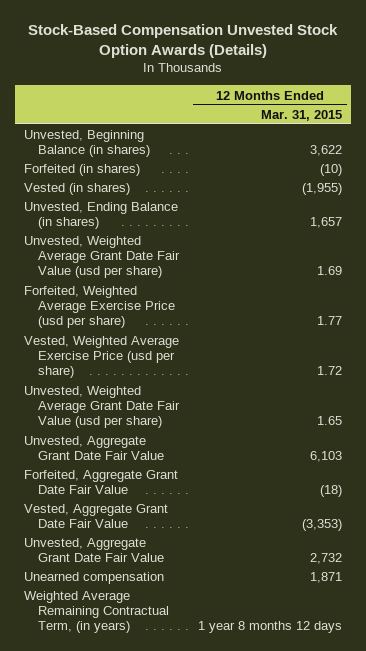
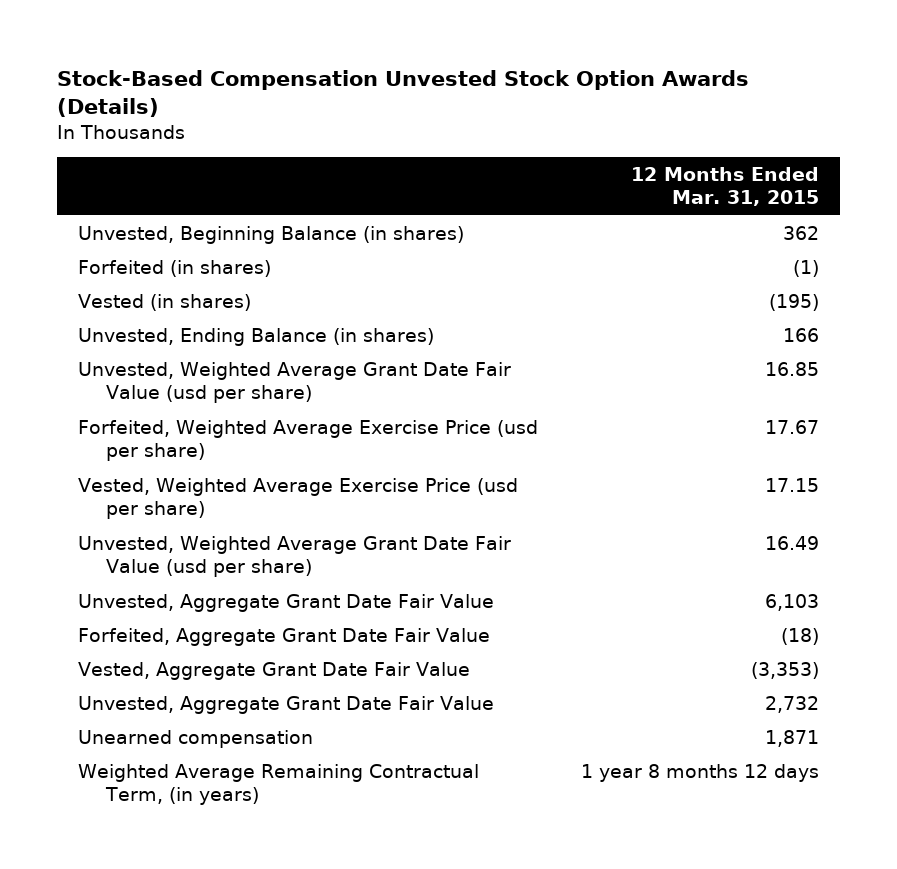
[309,145,342,157] 3,622 -> [782,225,819,240] 362
[319,164,342,177] (10) -> [792,259,819,277] (1)
[301,183,342,196] (1,955) -> [768,293,819,311] (195)
[309,217,342,229] 1,657 -> [782,327,819,342] 166
[316,266,342,276] 1.69 -> [764,361,819,376] 16.85
[316,316,342,326] 1.77 -> [764,419,819,434] 17.67
[316,366,342,376] 1.72 -> [764,477,819,492] 17.15
[316,416,342,426] 1.65 -> [764,535,819,550] 16.49

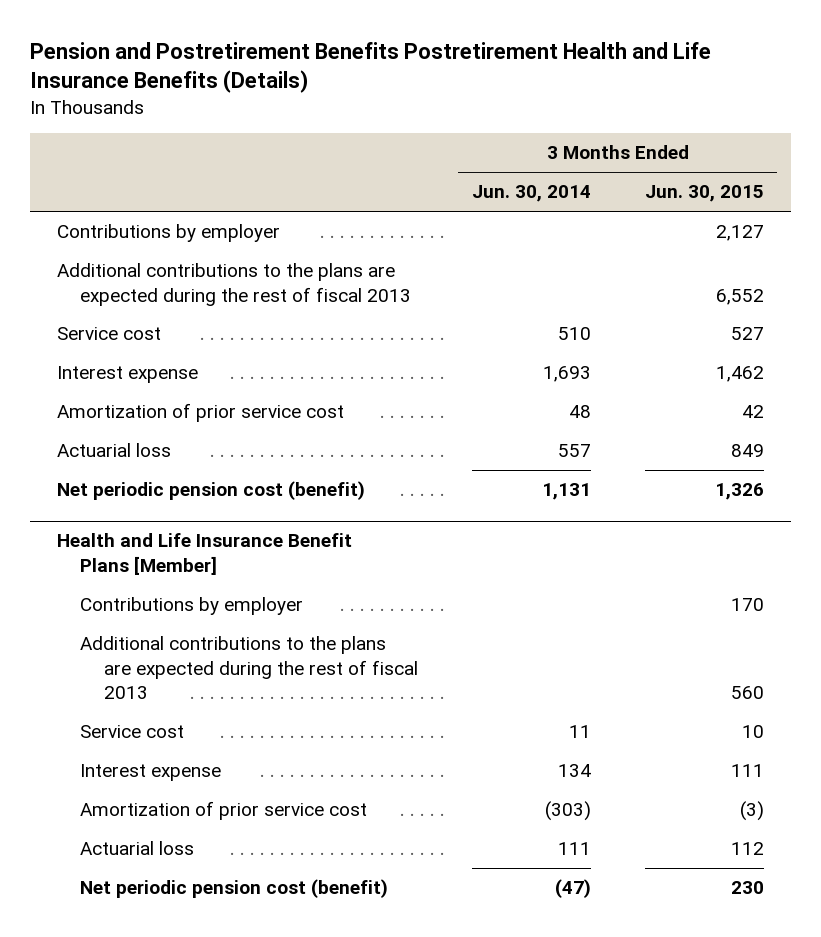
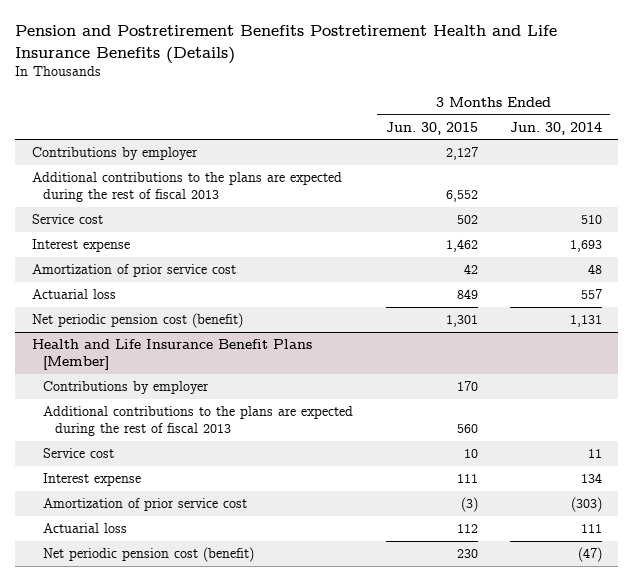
[730,327,764,341] 527 -> [456,215,478,225] 502
[714,483,764,501] 1,326 -> [445,315,478,328] 1,301

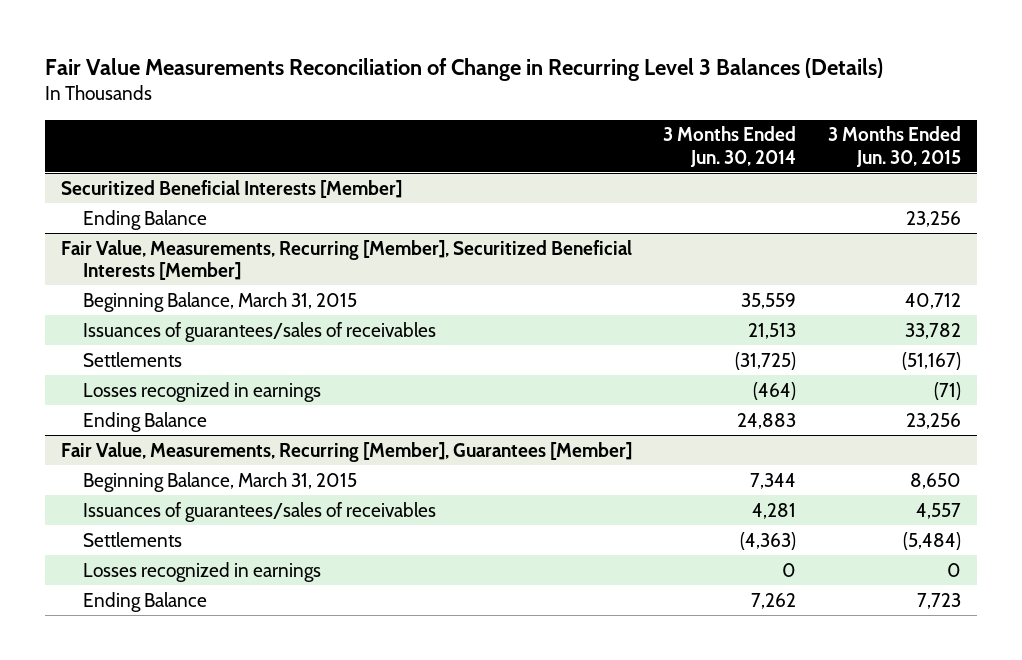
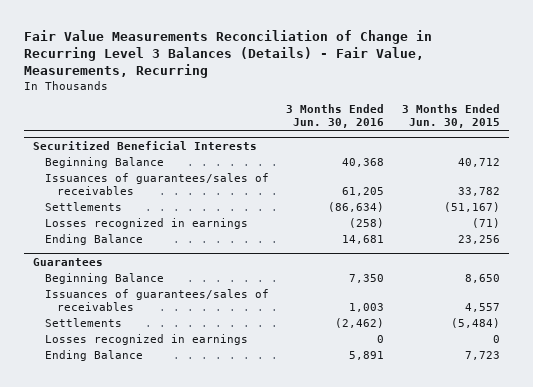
[44,57,883,81] Fair Value Measurements Reconciliation of Change in Recurring Level 3 Balances (Details) -> [23,29,432,79] Fair Value Measurements Reconciliation of Change in Recurring Level 3 Balances (Details) - Fair Value, Measurements, Recurring
[663,126,797,167] 3 Months Ended Jun. 30, 2014 -> none
none -> [286,104,385,129] 3 Months Ended Jun. 30, 2016
[60,239,632,281] Fair Value, Measurements, Recurring [Member], Securitized Beneficial Interests [Member] -> none
[82,291,357,312] Beginning Balance, March 31, 2015 -> none
[60,179,402,198] Securitized Beneficial Interests [Member] -> [32,140,257,150] Securitized Beneficial Interests
[82,209,207,230] Ending Balance -> [44,157,164,169] Beginning Balance
[906,210,962,227] 23,256 -> [457,158,500,168] 40,712
[60,441,632,462] Fair Value, Measurements, Recurring [Member], Guarantees [Member] -> none
none -> [32,257,103,266] Guarantees
[82,471,357,492] Beginning Balance, March 31, 2015 -> [44,273,164,285] Beginning Balance

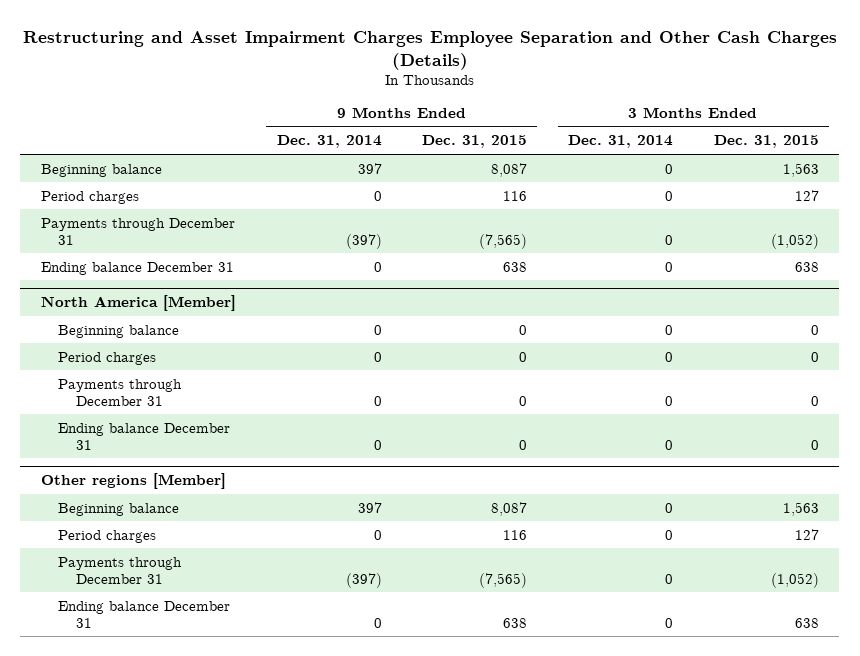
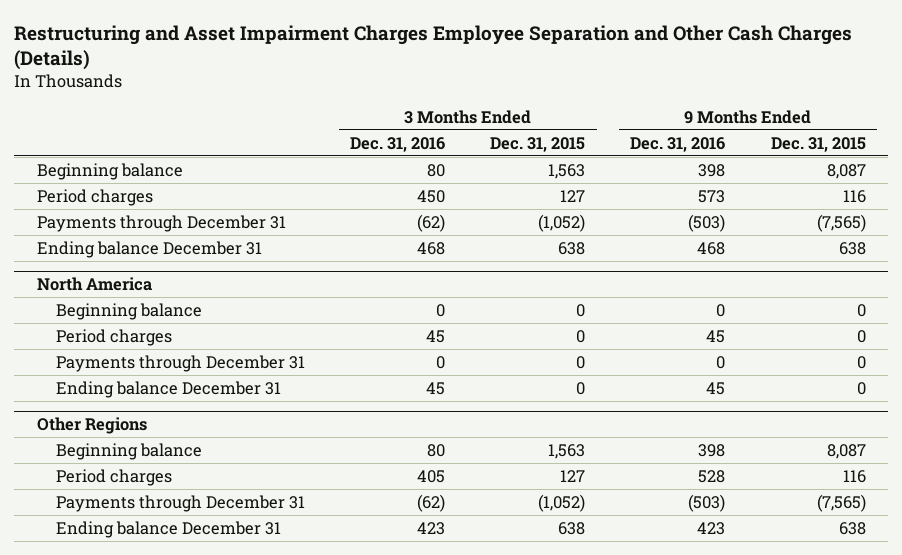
[276,135,382,149] Dec. 31, 2014 -> none
[567,135,673,149] Dec. 31, 2014 -> none
none -> [350,136,446,152] Dec. 31, 2016
none -> [630,136,726,152] Dec. 31, 2016
[40,295,236,312] North America [Member] -> [36,277,152,292] North America
[40,473,226,490] Other regions [Member] -> [36,417,147,435] Other Regions

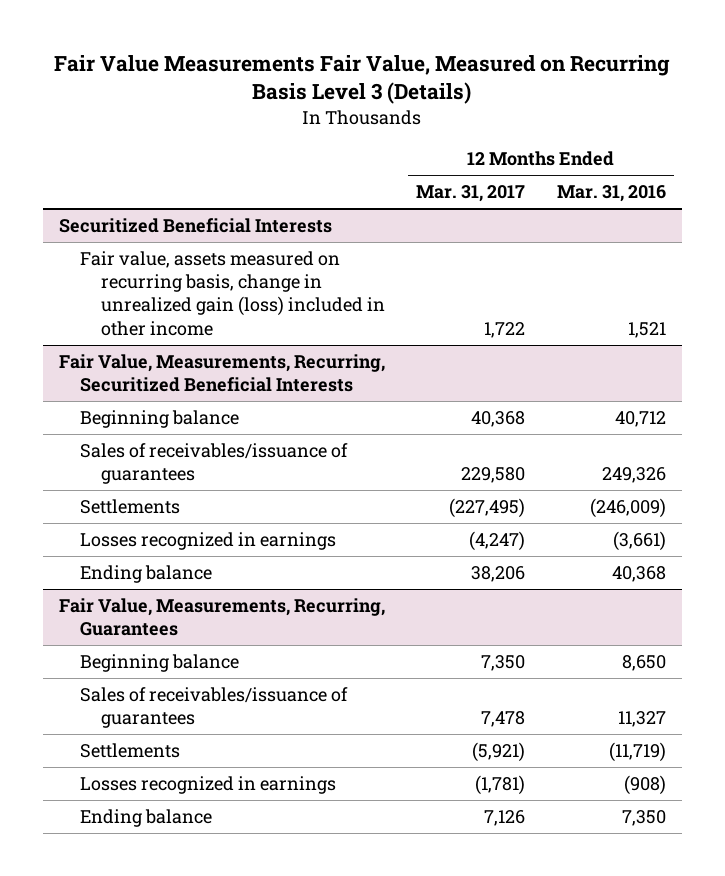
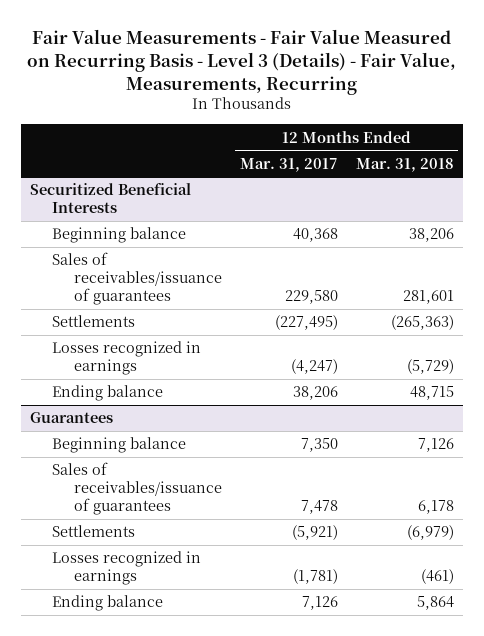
[54,55,671,105] Fair Value Measurements Fair Value, Measured on Recurring Basis Level 3 (Details) -> [27,29,457,95] Fair Value Measurements - Fair Value Measured on Recurring Basis - Level 3 (Details) - Fair Value, Measurements, Recurring
[556,185,666,203] Mar. 31, 2016 -> none
none -> [355,157,454,172] Mar. 31, 2018
[79,251,385,336] Fair value, assets measured on recurring basis, change in unrealized gain (loss) included in other income -> none
[58,354,385,393] Fair Value, Measurements, Recurring, Securitized Beneficial Interests -> none
[58,598,385,637] Fair Value, Measurements, Recurring, Guarantees -> none
none -> [30,412,114,424] Guarantees

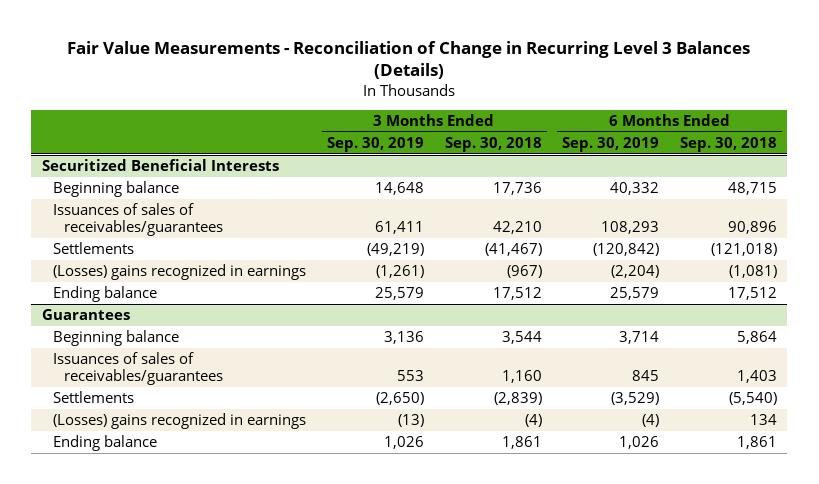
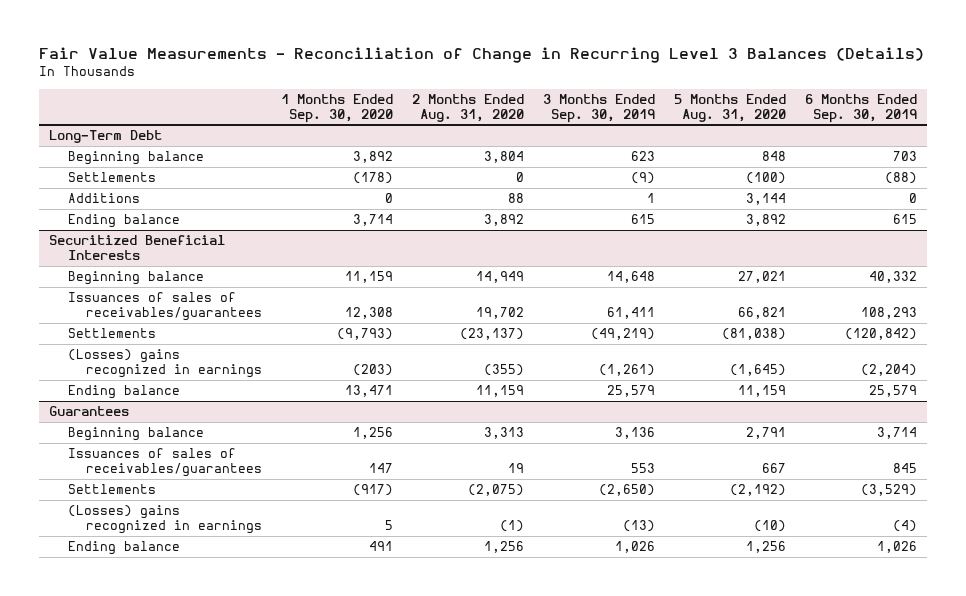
[444,137,542,153] Sep. 30, 2018 -> none
[680,137,778,153] Sep. 30, 2018 -> none
none -> [281,93,394,123] 1 Months Ended Sep. 30, 2020
none -> [412,93,525,122] 2 Months Ended Aug. 31, 2020
none -> [674,93,787,122] 5 Months Ended Aug. 31, 2020
none -> [48,130,162,144] Long-Term Debt
none -> [67,151,204,166] Beginning balance
none -> [67,172,156,183] Settlements
none -> [67,193,140,204] Additions
none -> [67,214,180,229] Ending balance

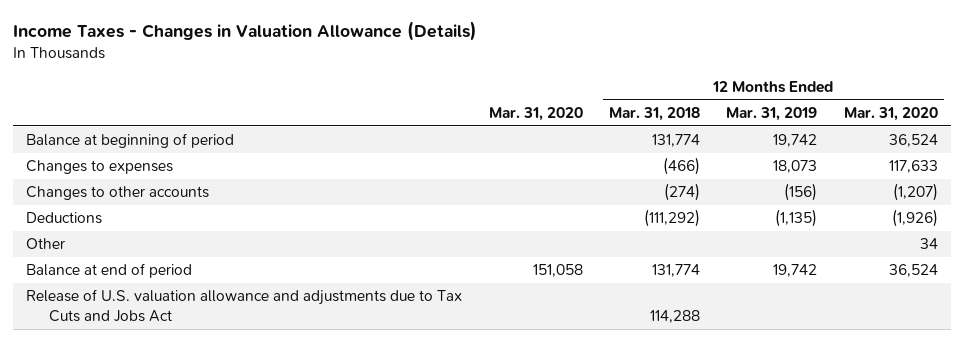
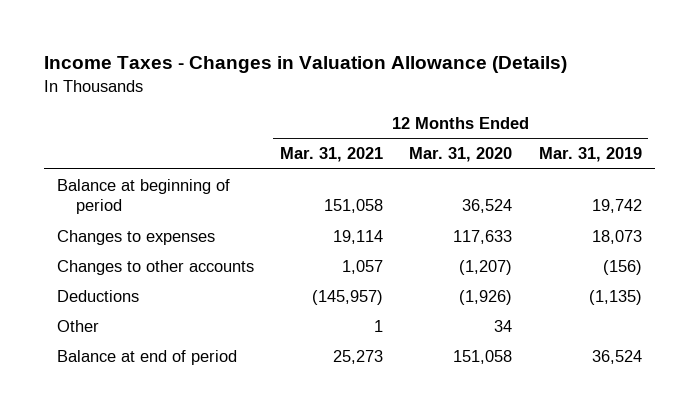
[488,106,583,121] Mar. 31, 2020 -> none
[609,106,701,121] Mar. 31, 2018 -> none
none -> [279,147,383,163] Mar. 31, 2021
[26,289,463,323] Release of U.S. valuation allowance and adjustments due to Tax Cuts and Jobs Act -> none
[773,264,818,278] 19,742 -> [591,349,642,364] 36,524
[888,264,938,278] 36,524 -> [453,349,513,364] 151,058

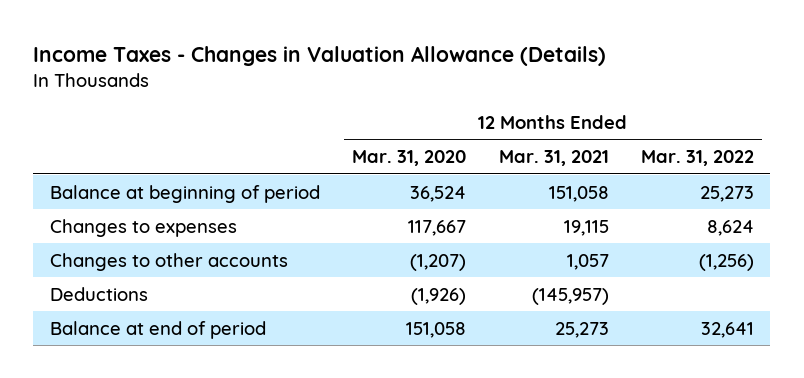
[538,147,642,163] Mar. 31, 2019 -> none
none -> [641,150,755,167] Mar. 31, 2022
[332,229,383,244] 19,114 -> [563,219,609,236] 19,115
[453,229,513,244] 117,633 -> [408,219,467,236] 117,667
[56,319,99,332] Other -> none

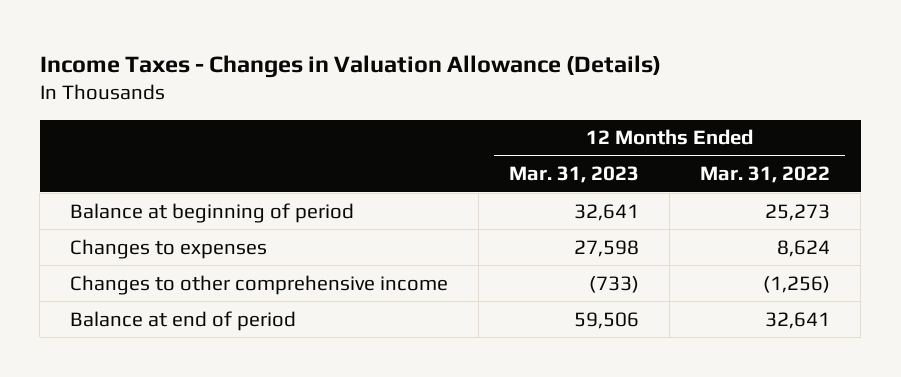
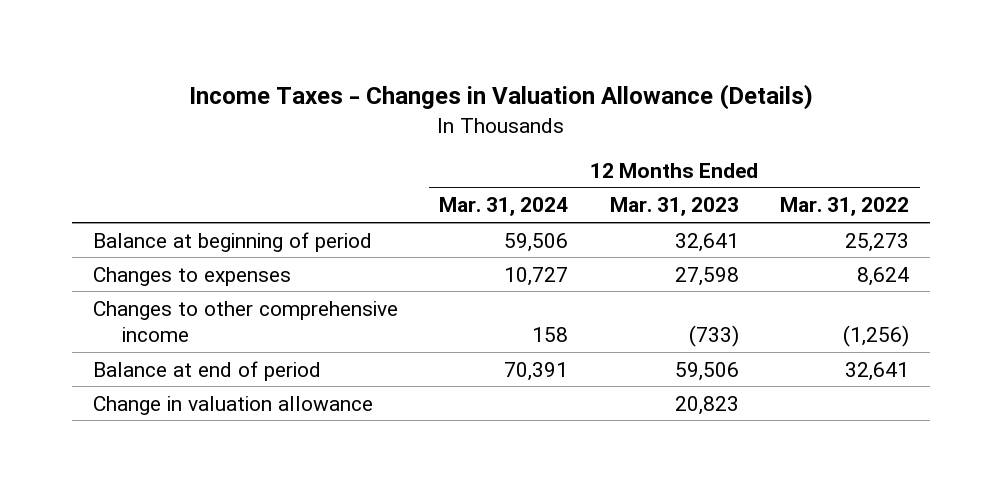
none -> [439,197,569,217] Mar. 31, 2024
none -> [92,395,373,415] Change in valuation allowance

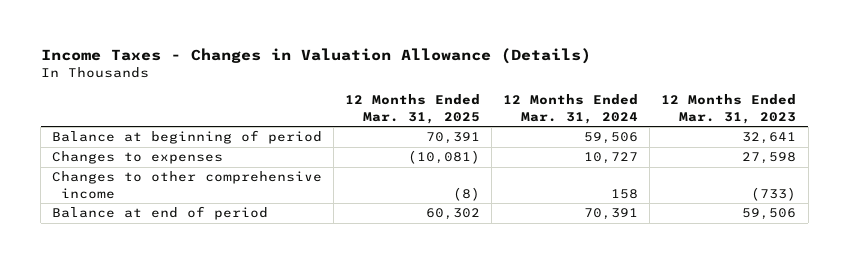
[780,197,910,217] Mar. 31, 2022 -> none
none -> [345,94,481,124] 12 Months Ended Mar. 31, 2025
[92,395,373,415] Change in valuation allowance -> none

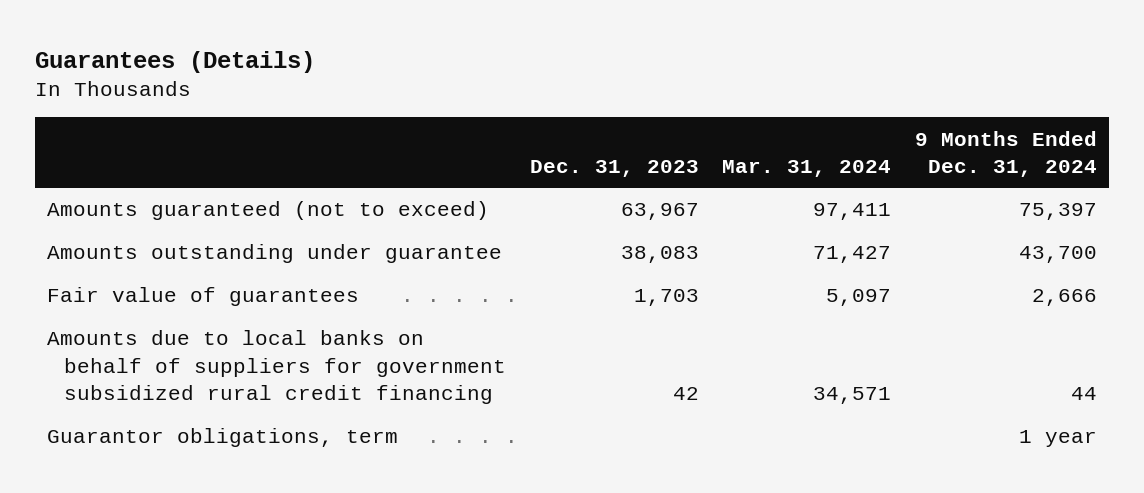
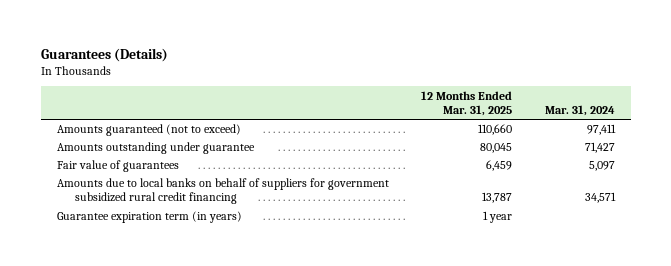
[529,159,699,177] Dec. 31, 2023 -> none
[914,130,1097,177] 9 Months Ended Dec. 31, 2024 -> none
none -> [421,90,513,116] 12 Months Ended Mar. 31, 2025
[46,428,398,448] Guarantor obligations, term -> [56,211,242,224] Guarantee expiration term (in years)

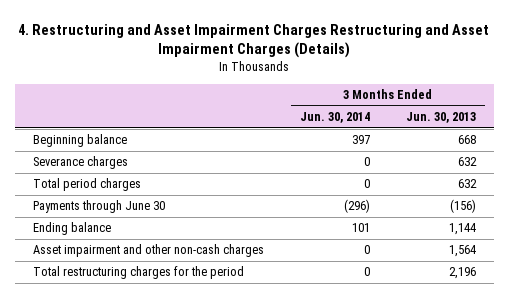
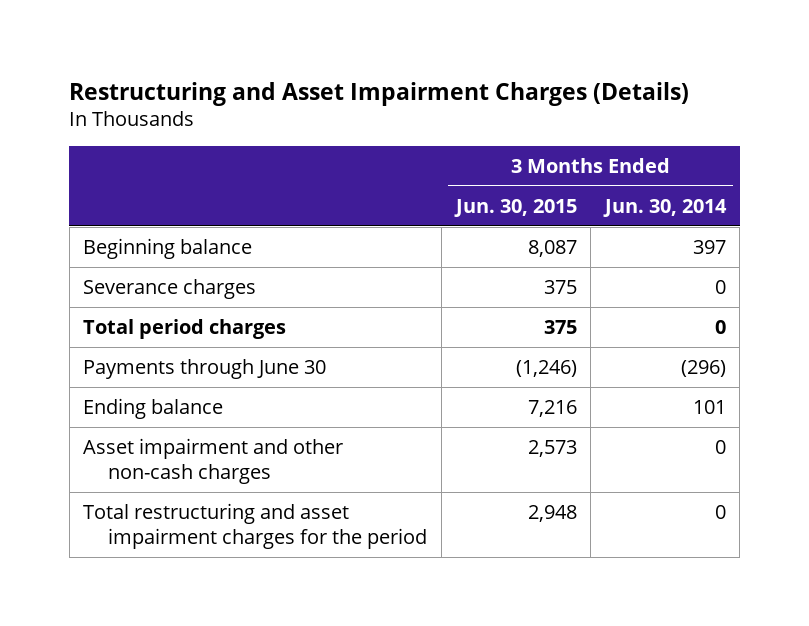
[18,23,490,59] 4. Restructuring and Asset Impairment Charges Restructuring and Asset Impairment Charges (Details) -> [69,81,690,106] Restructuring and Asset Impairment Charges (Details)
[405,112,476,124] Jun. 30, 2013 -> none
none -> [453,198,577,217] Jun. 30, 2015
[32,266,244,280] Total restructuring charges for the period -> [83,502,428,549] Total restructuring and asset impairment charges for the period

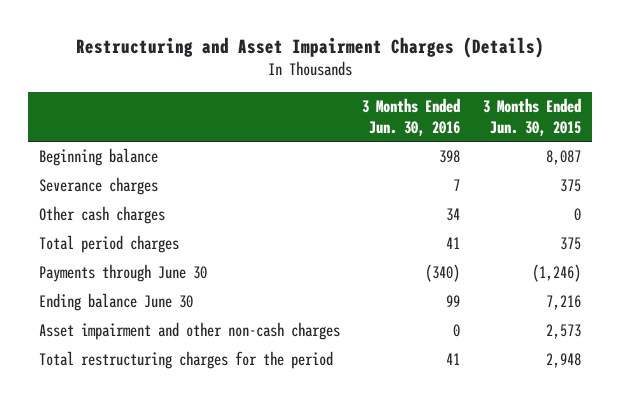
[602,198,727,217] Jun. 30, 2014 -> none
none -> [362,97,461,136] 3 Months Ended Jun. 30, 2016
none -> [38,206,165,225] Other cash charges
[83,397,224,419] Ending balance -> [38,293,193,312] Ending balance June 30
[83,502,428,549] Total restructuring and asset impairment charges for the period -> [38,351,333,370] Total restructuring charges for the period

